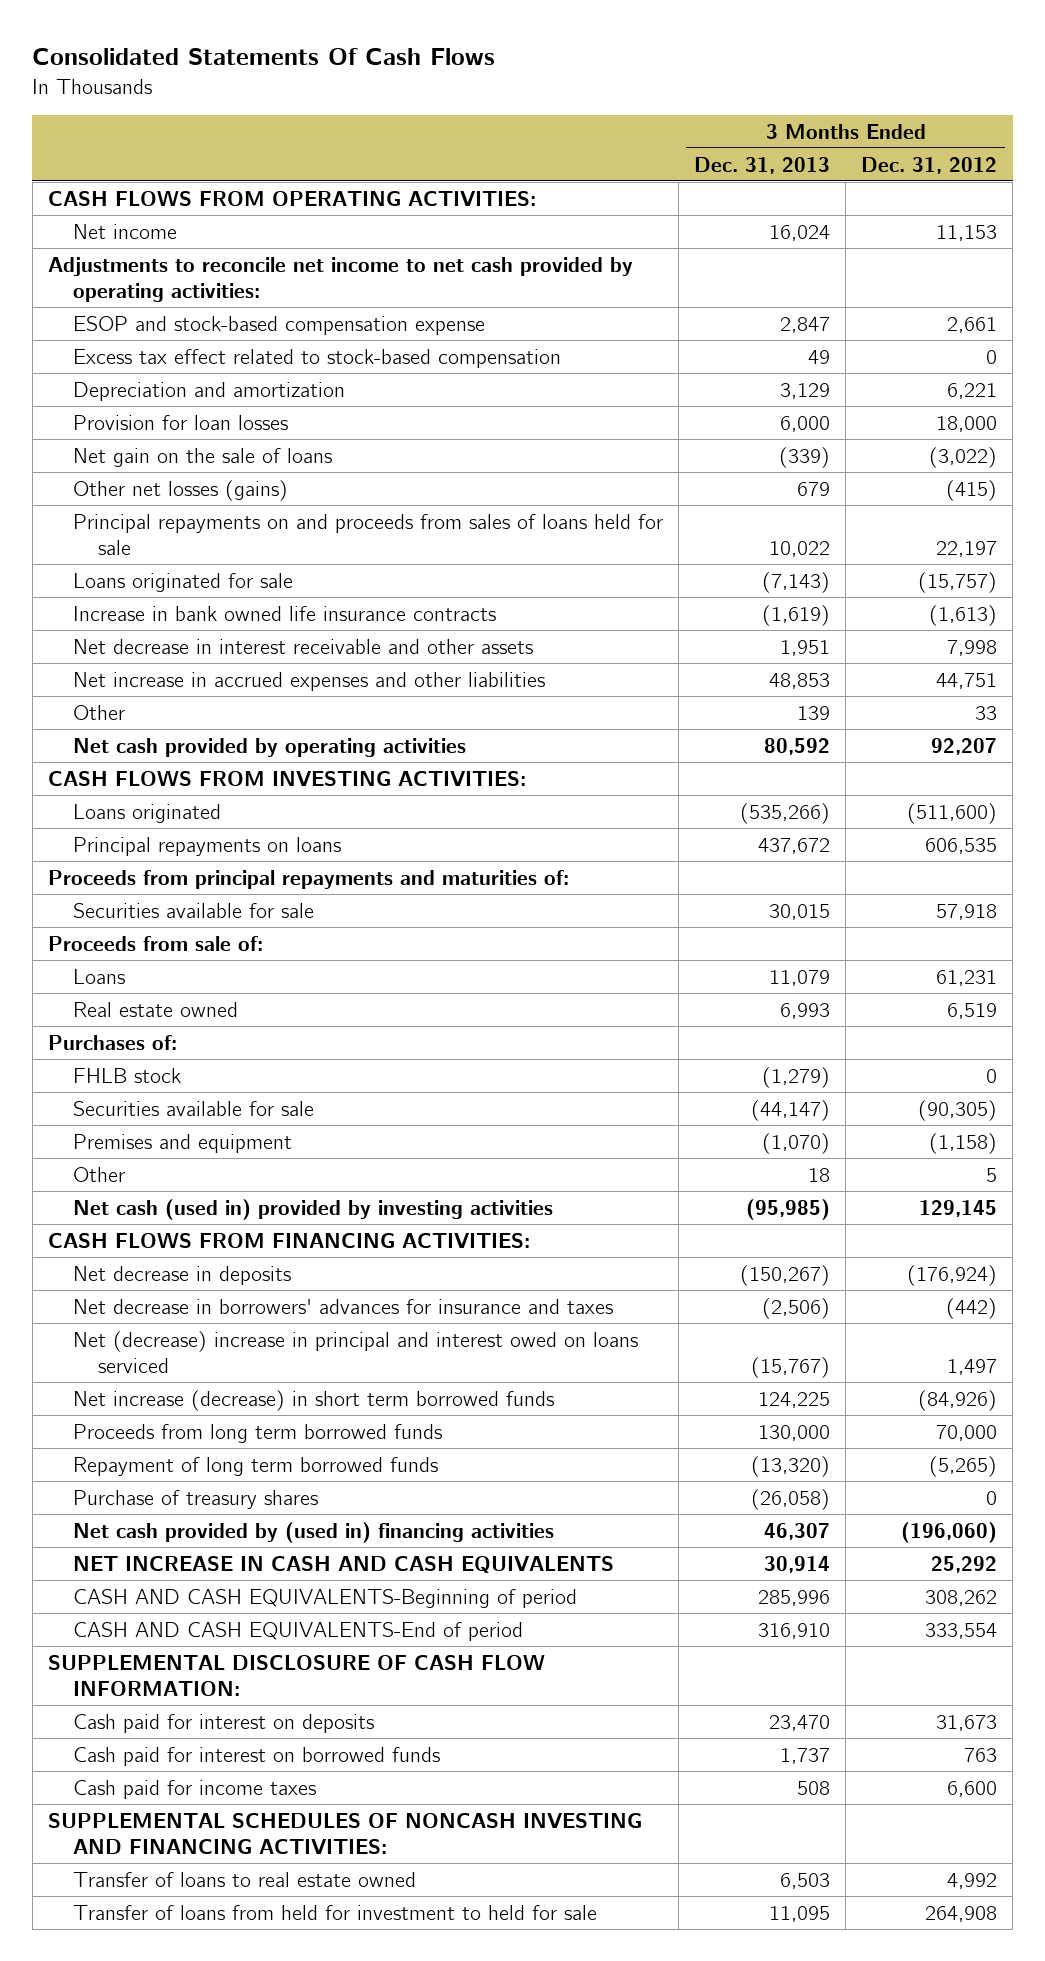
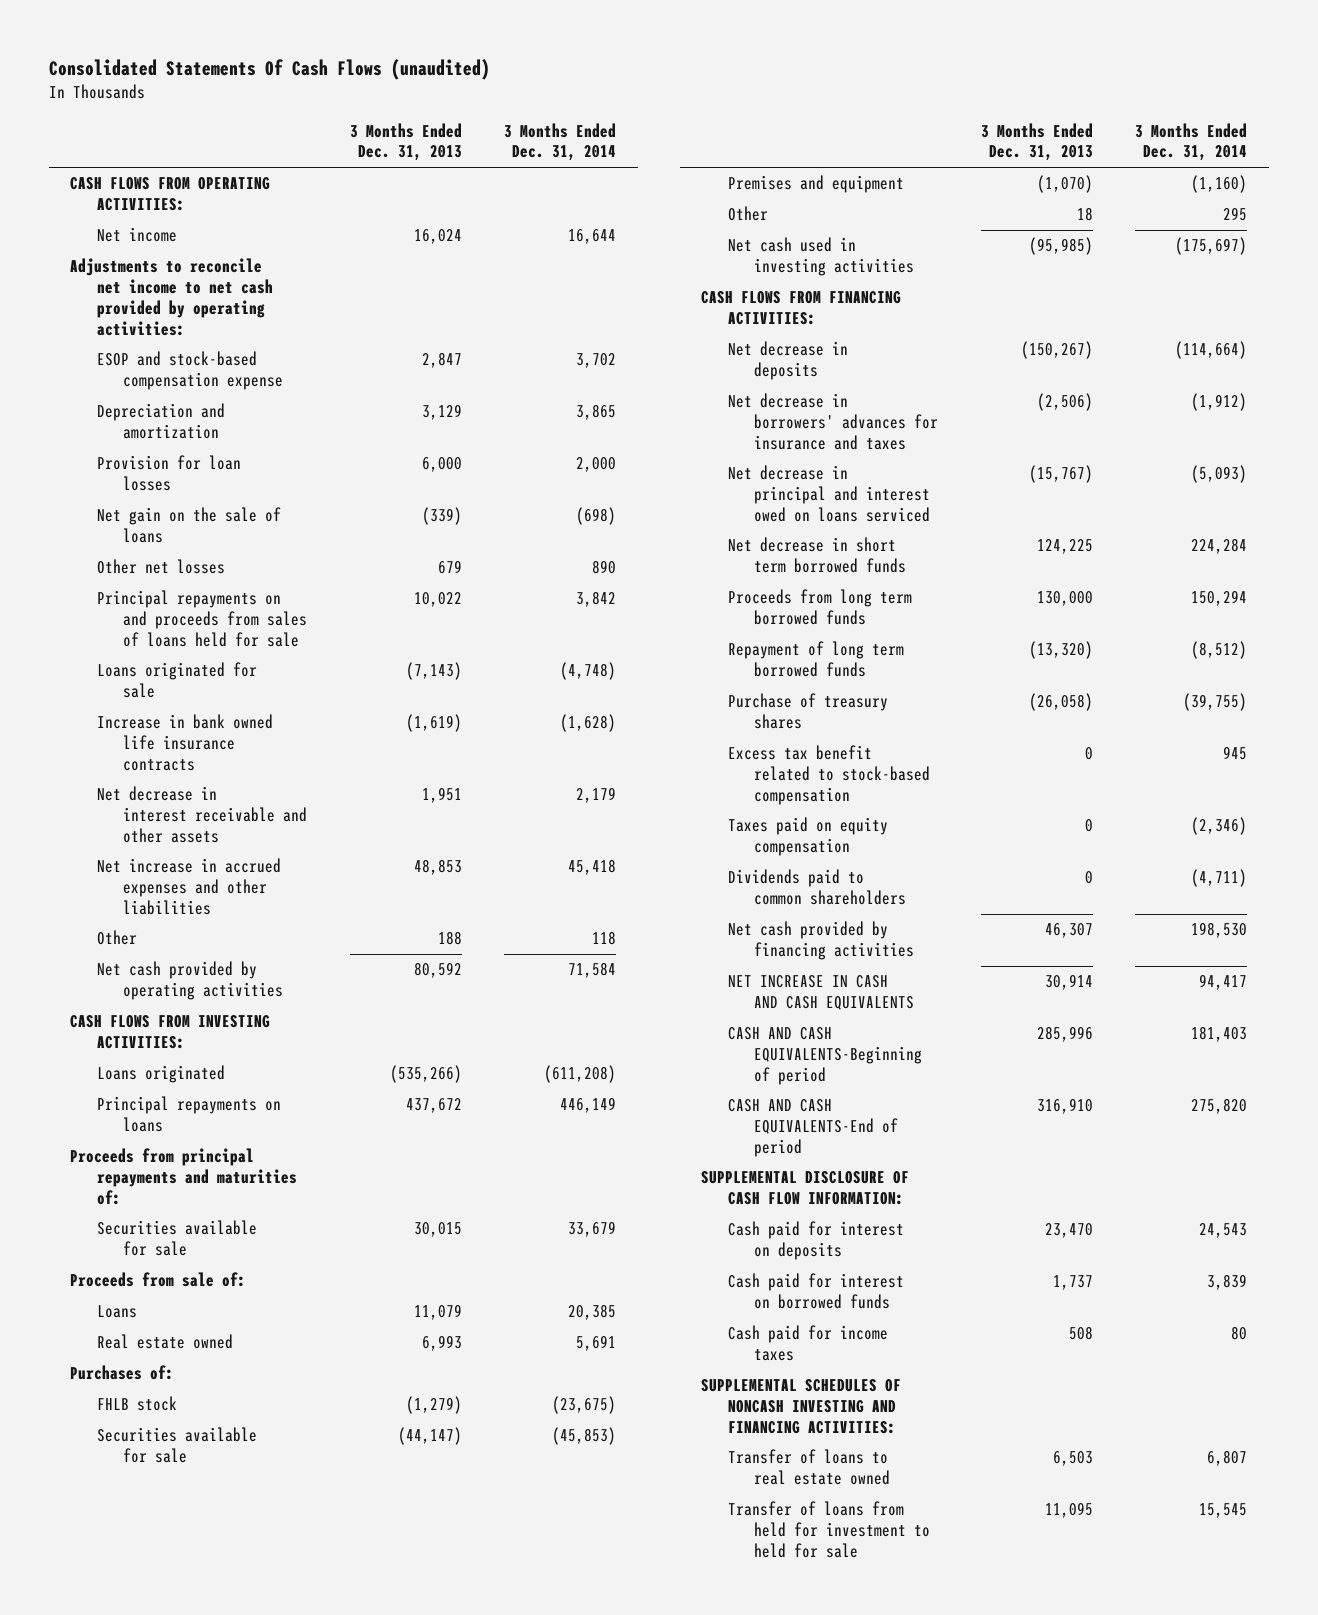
[32,48,496,66] Consolidated Statements Of Cash Flows -> [49,59,491,81] Consolidated Statements Of Cash Flows (unaudited)
[861,156,998,174] Dec. 31, 2012 -> none
none -> [504,122,617,162] 3 Months Ended Dec. 31, 2014
[72,348,561,368] Excess tax effect related to stock-based compensation -> none
[72,479,288,501] Other net losses (gains) -> [96,559,225,575] Other net losses
[796,705,830,720] 139 -> [437,931,462,946] 188
[72,1198,553,1220] Net cash (used in) provided by investing activities -> [727,237,915,277] Net cash used in investing activities
[72,1330,638,1373] Net (decrease) increase in principal and interest owed on loans serviced -> [727,465,931,522] Net decrease in principal and interest owed on loans serviced
[72,1389,554,1411] Net increase (decrease) in short term borrowed funds -> [727,537,907,574] Net decrease in short term borrowed funds
none -> [727,745,931,805] Excess tax benefit related to stock-based compensation
none -> [727,817,888,857] Taxes paid on equity compensation
none -> [727,869,907,906] Dividends paid to common shareholders
[72,1521,554,1543] Net cash provided by (used in) financing activities -> [727,921,915,961] Net cash provided by financing activities

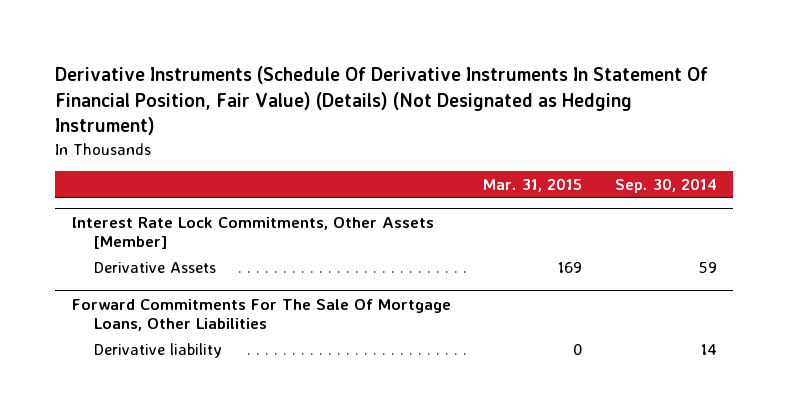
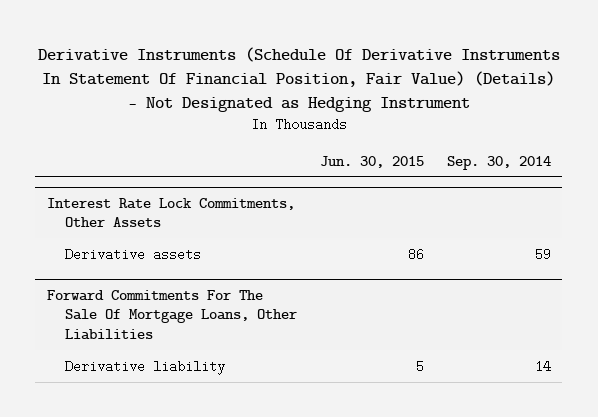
[55,66,709,136] Derivative Instruments (Schedule Of Derivative Instruments In Statement Of Financial Position, Fair Value) (Details) (Not Designated as Hedging Instrument) -> [37,46,560,113] Derivative Instruments (Schedule Of Derivative Instruments In Statement Of Financial Position, Fair Value) (Details) - Not Designated as Hedging Instrument
[483,178,583,193] Mar. 31, 2015 -> none
none -> [319,155,424,168] Jun. 30, 2015
[71,216,434,249] Interest Rate Lock Commitments, Other Assets [Member] -> [46,198,295,228] Interest Rate Lock Commitments, Other Assets
[94,261,217,273] Derivative Assets -> [64,247,201,261] Derivative assets

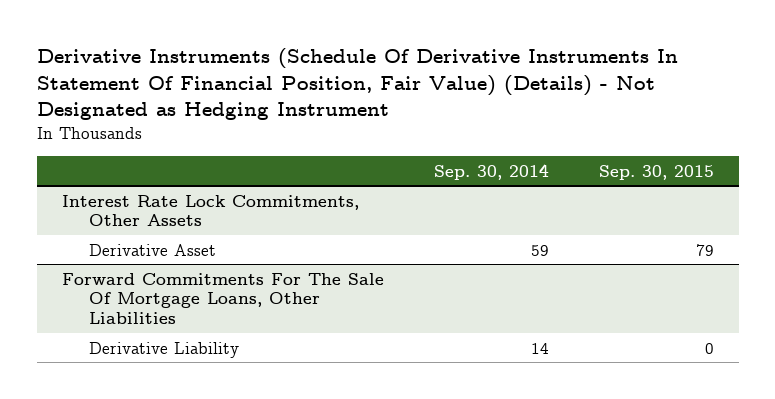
[319,155,424,168] Jun. 30, 2015 -> none
none -> [598,164,714,180] Sep. 30, 2015
[64,247,201,261] Derivative assets -> [88,243,216,256] Derivative Asset
[64,359,225,375] Derivative liability -> [88,341,239,358] Derivative Liability

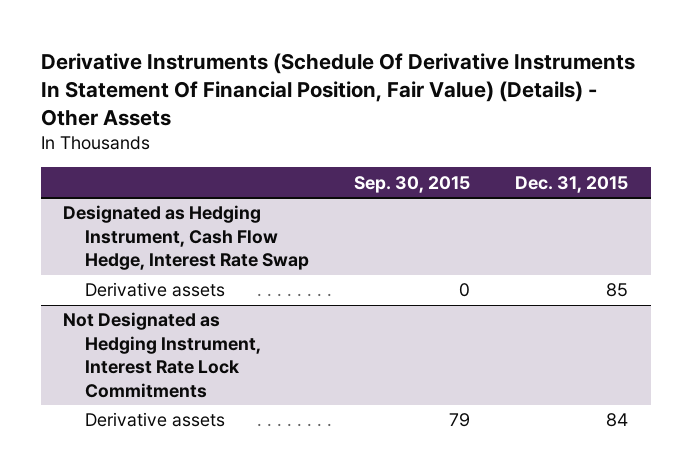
[36,48,678,120] Derivative Instruments (Schedule Of Derivative Instruments In Statement Of Financial Position, Fair Value) (Details) - Not Designated as Hedging Instrument -> [40,52,635,126] Derivative Instruments (Schedule Of Derivative Instruments In Statement Of Financial Position, Fair Value) (Details) - Other Assets
[433,163,549,180] Sep. 30, 2014 -> none
none -> [515,175,629,193] Dec. 31, 2015
[61,194,359,227] Interest Rate Lock Commitments, Other Assets -> none
[61,272,384,325] Forward Commitments For The Sale Of Mortgage Loans, Other Liabilities -> none
[88,341,239,358] Derivative Liability -> none
none -> [63,205,310,271] Designated as Hedging Instrument, Cash Flow Hedge, Interest Rate Swap
[88,243,216,256] Derivative Asset -> [85,282,226,298] Derivative assets
[695,243,714,256] 79 -> [459,283,471,298] 0
none -> [63,312,262,398] Not Designated as Hedging Instrument, Interest Rate Lock Commitments
none -> [85,412,226,428] Derivative assets

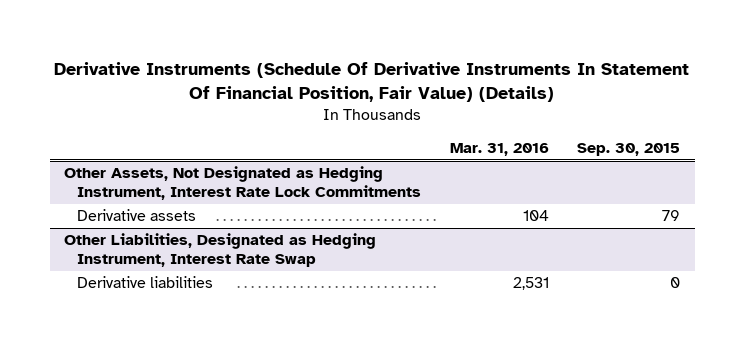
[40,52,635,126] Derivative Instruments (Schedule Of Derivative Instruments In Statement Of Financial Position, Fair Value) (Details) - Other Assets -> [54,61,690,102] Derivative Instruments (Schedule Of Derivative Instruments In Statement Of Financial Position, Fair Value) (Details)
[515,175,629,193] Dec. 31, 2015 -> none
none -> [449,143,549,157] Mar. 31, 2016
[63,205,310,271] Designated as Hedging Instrument, Cash Flow Hedge, Interest Rate Swap -> none
[85,282,226,298] Derivative assets -> none
[63,312,262,398] Not Designated as Hedging Instrument, Interest Rate Lock Commitments -> [64,166,422,200] Other Assets, Not Designated as Hedging Instrument, Interest Rate Lock Commitments
none -> [64,233,377,267] Other Liabilities, Designated as Hedging Instrument, Interest Rate Swap
none -> [77,276,214,289] Derivative liabilities

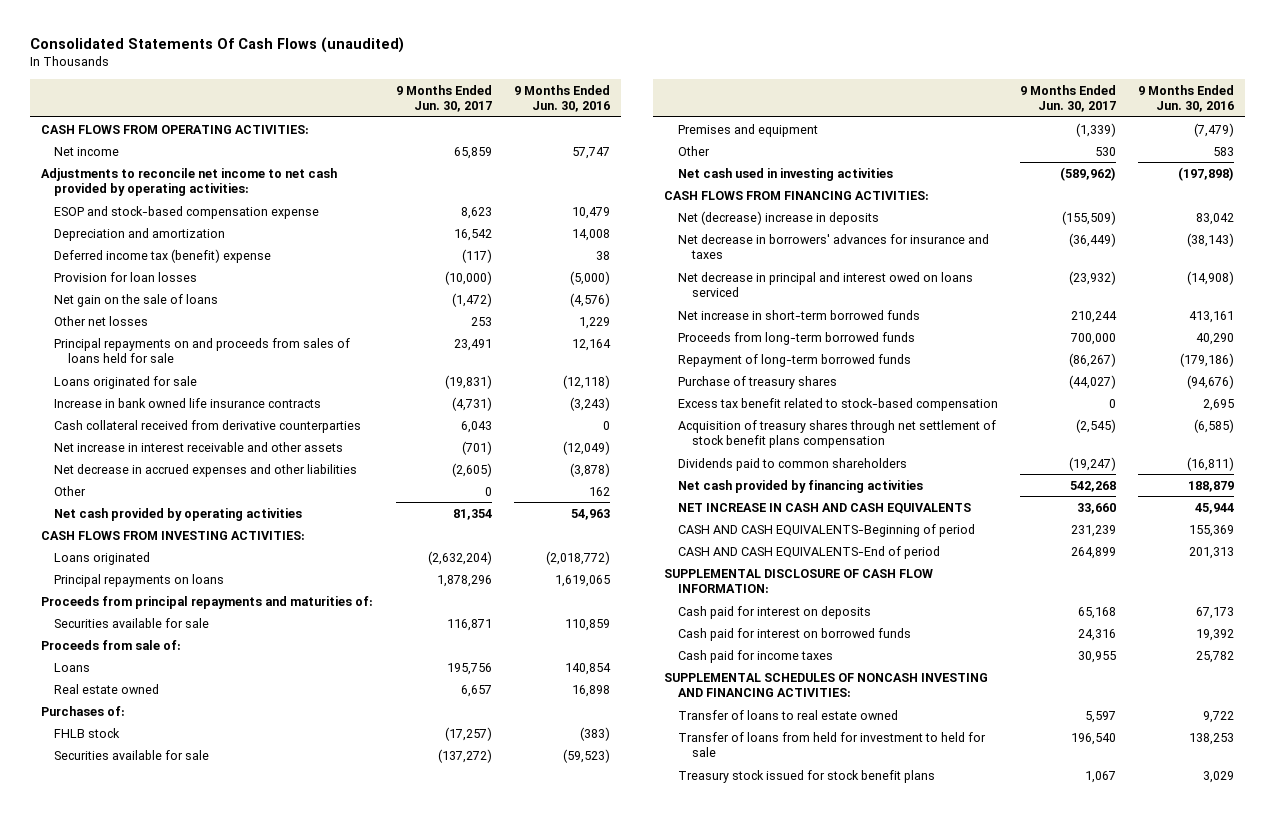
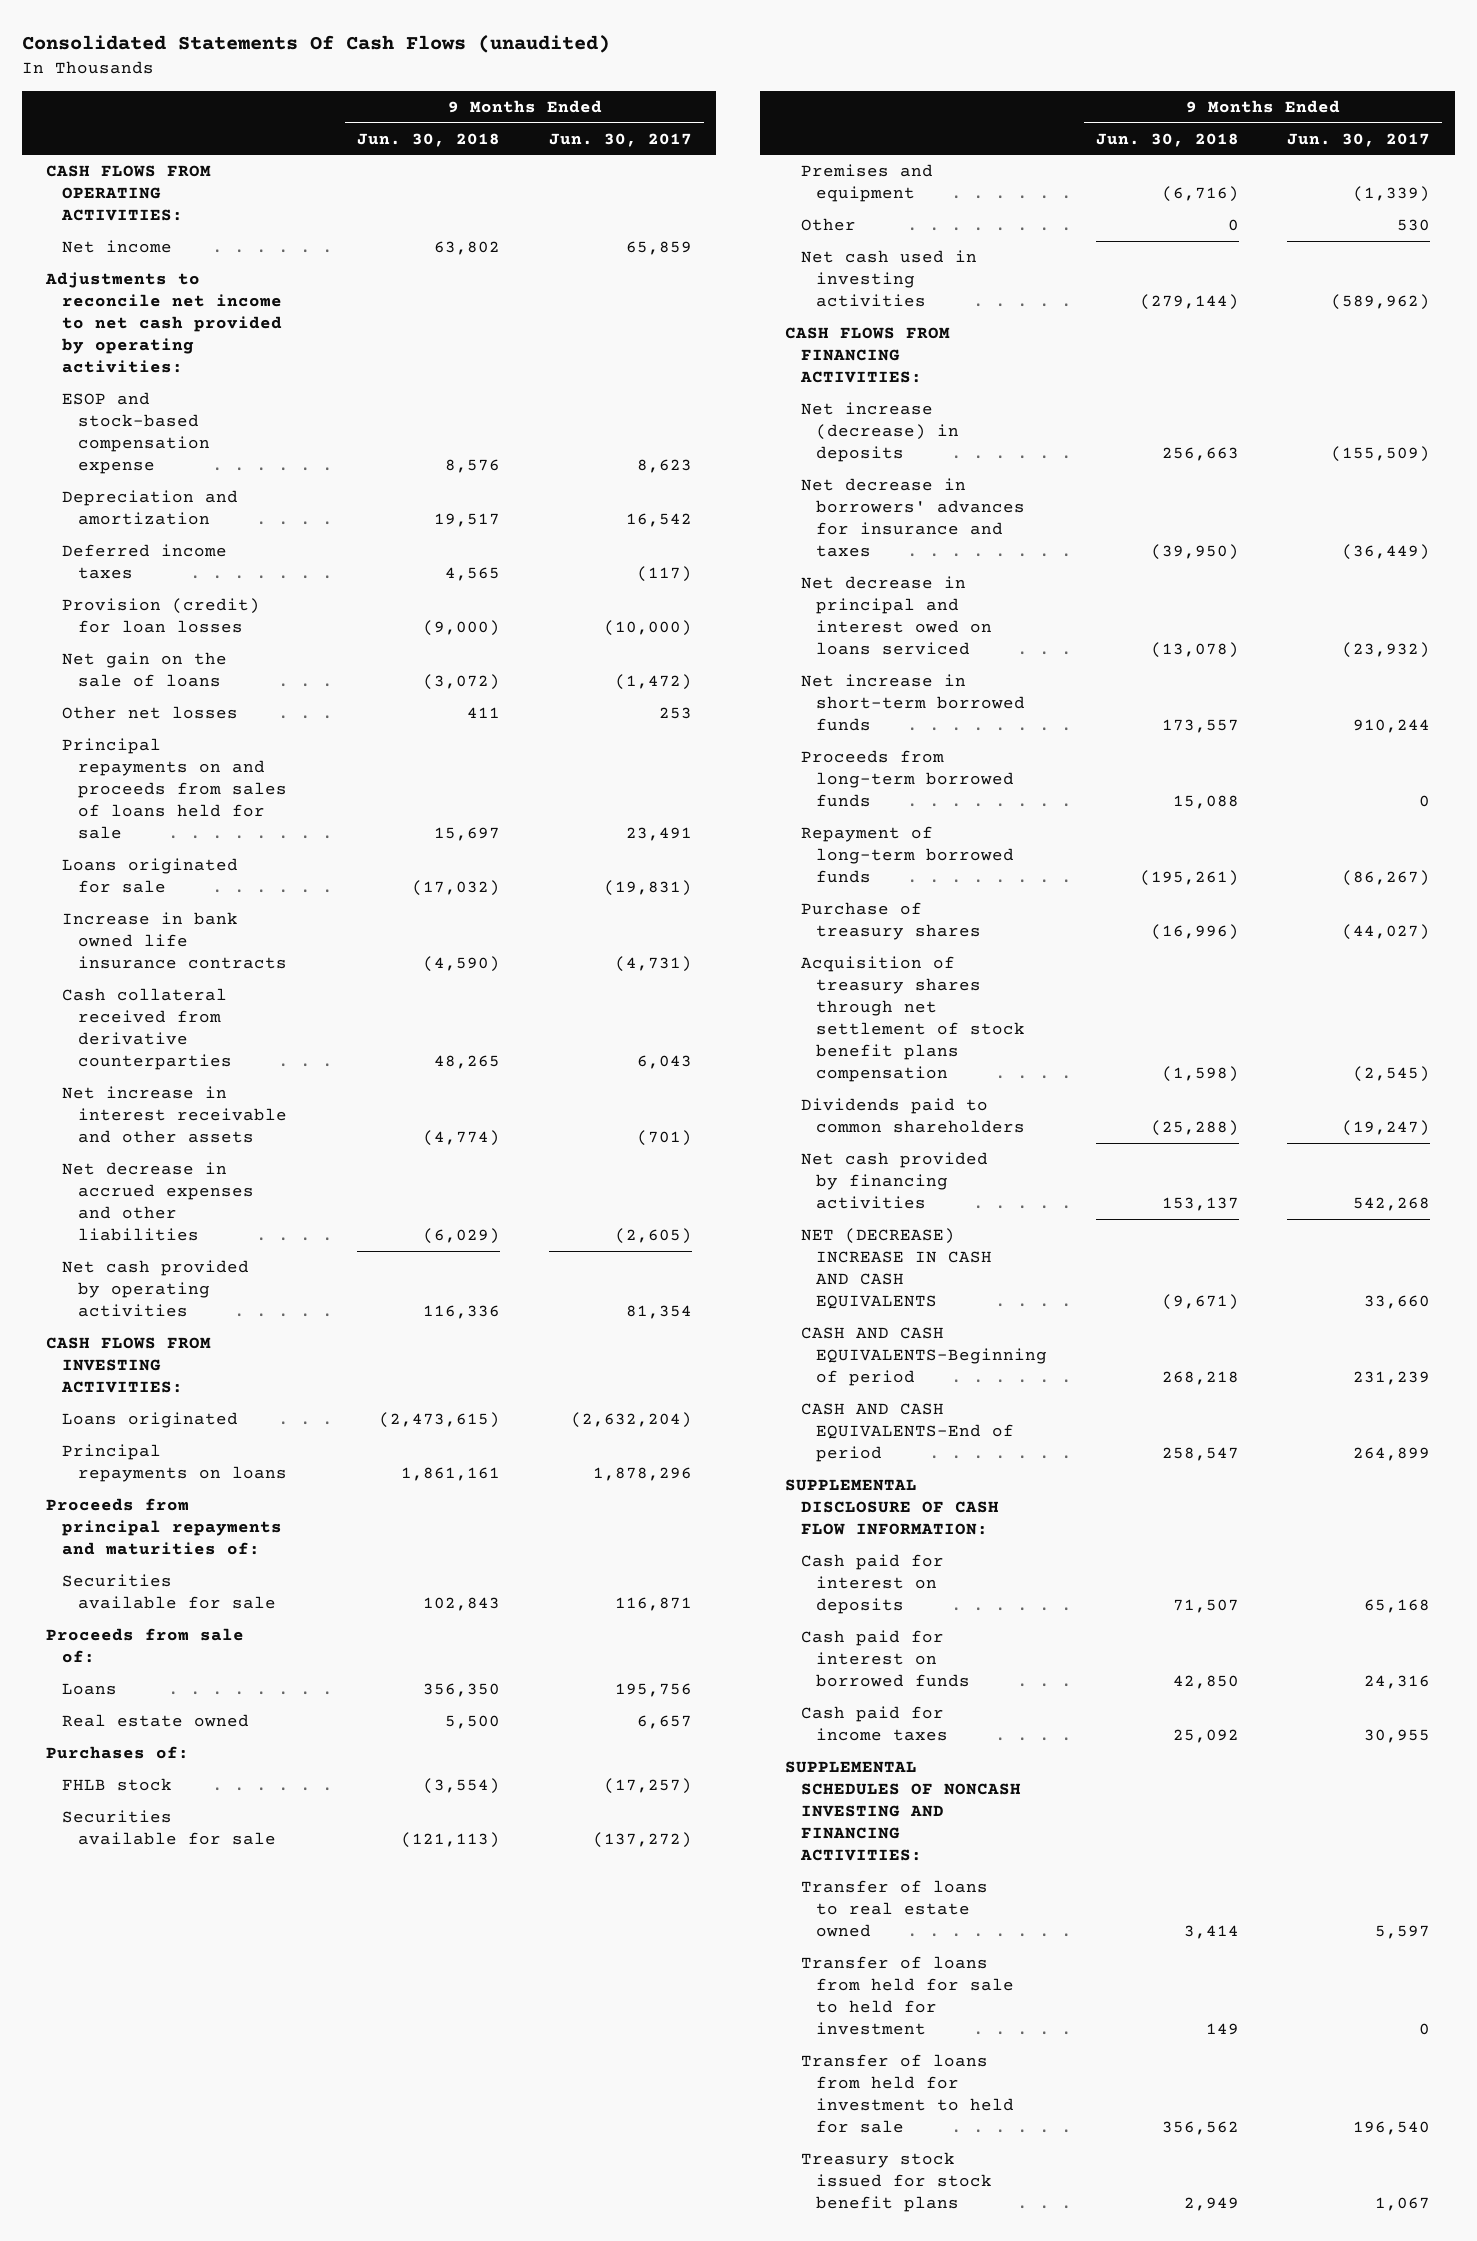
[514,84,611,112] 9 Months Ended Jun. 30, 2016 -> none
none -> [357,132,501,147] Jun. 30, 2018
[54,248,272,263] Deferred income tax (benefit) expense -> [62,543,228,579] Deferred income taxes
[54,271,198,282] Provision for loan losses -> [62,597,261,633] Provision (credit) for loan losses
[54,485,87,496] Other -> none
[677,210,879,225] Net (decrease) increase in deposits -> [800,401,960,462] Net increase (decrease) in deposits
[1070,310,1117,323] 210,244 -> [1353,718,1431,733] 910,244
[1069,332,1116,345] 700,000 -> [1419,794,1431,807] 0
[677,397,998,411] Excess tax benefit related to stock-based compensation -> none
[677,502,971,514] NET INCREASE IN CASH AND CASH EQUIVALENTS -> [800,1227,993,1309] NET (DECREASE) INCREASE IN CASH AND CASH EQUIVALENTS
none -> [800,1955,1015,2035] Transfer of loans from held for sale to held for investment

